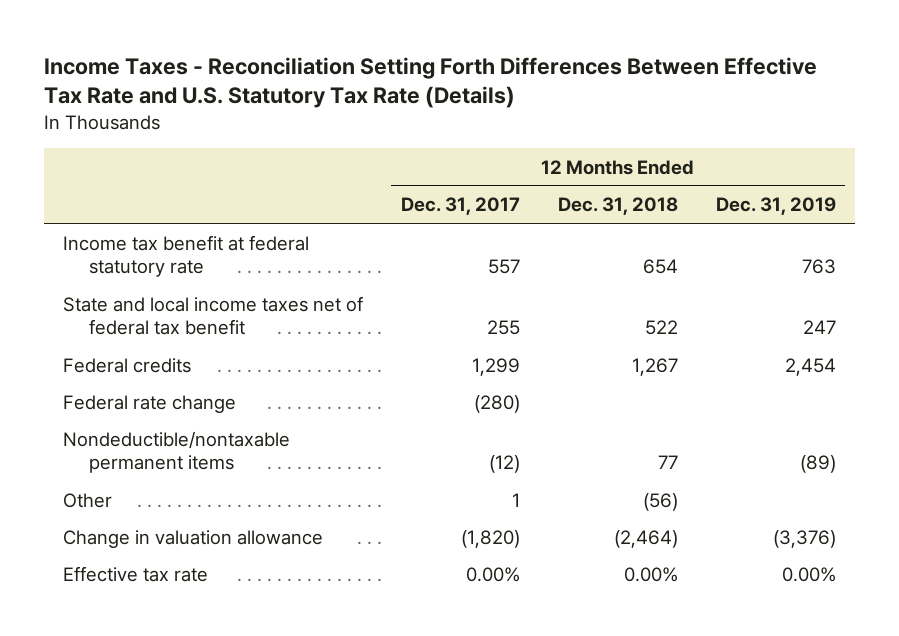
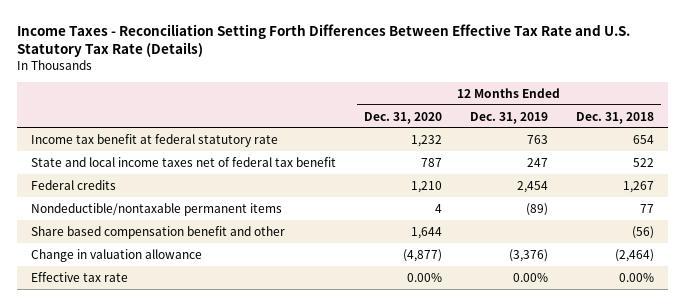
[400,197,520,216] Dec. 31, 2017 -> none
none -> [364,111,443,124] Dec. 31, 2020
[62,394,236,413] Federal rate change -> none
[62,492,112,508] Other -> none
none -> [31,225,286,239] Share based compensation benefit and other

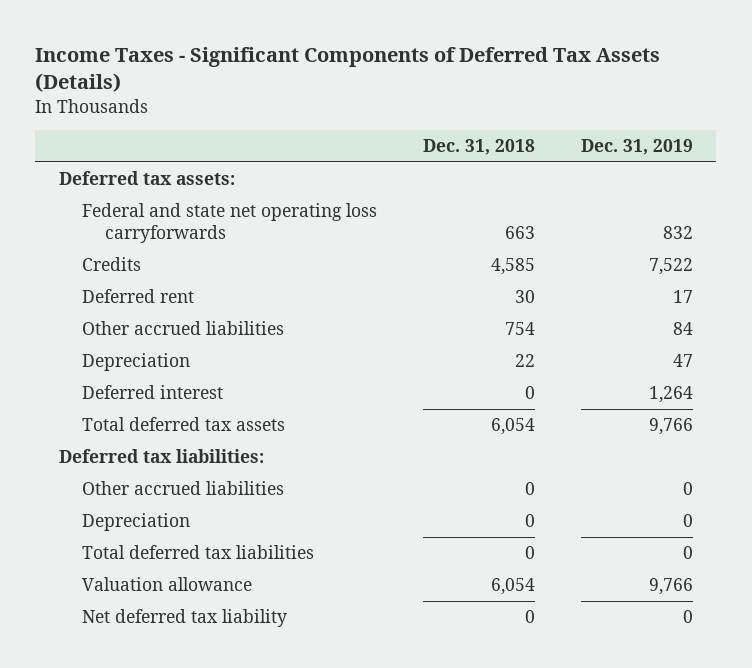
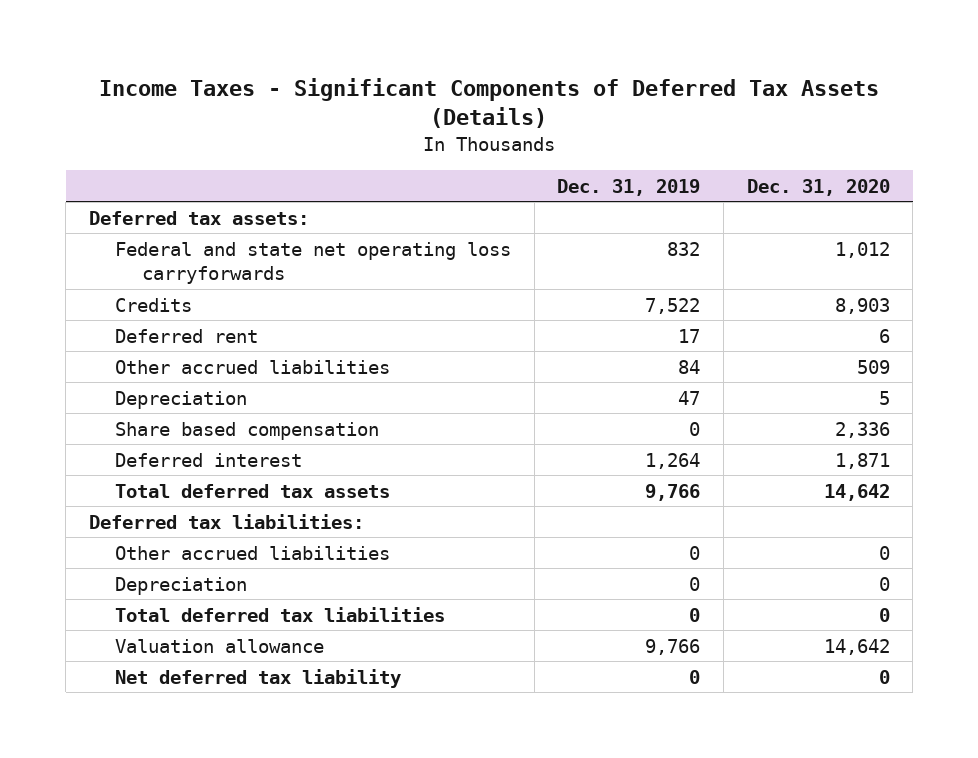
[422,138,535,155] Dec. 31, 2018 -> none
none -> [746,178,890,196] Dec. 31, 2020
none -> [115,421,380,440] Share based compensation

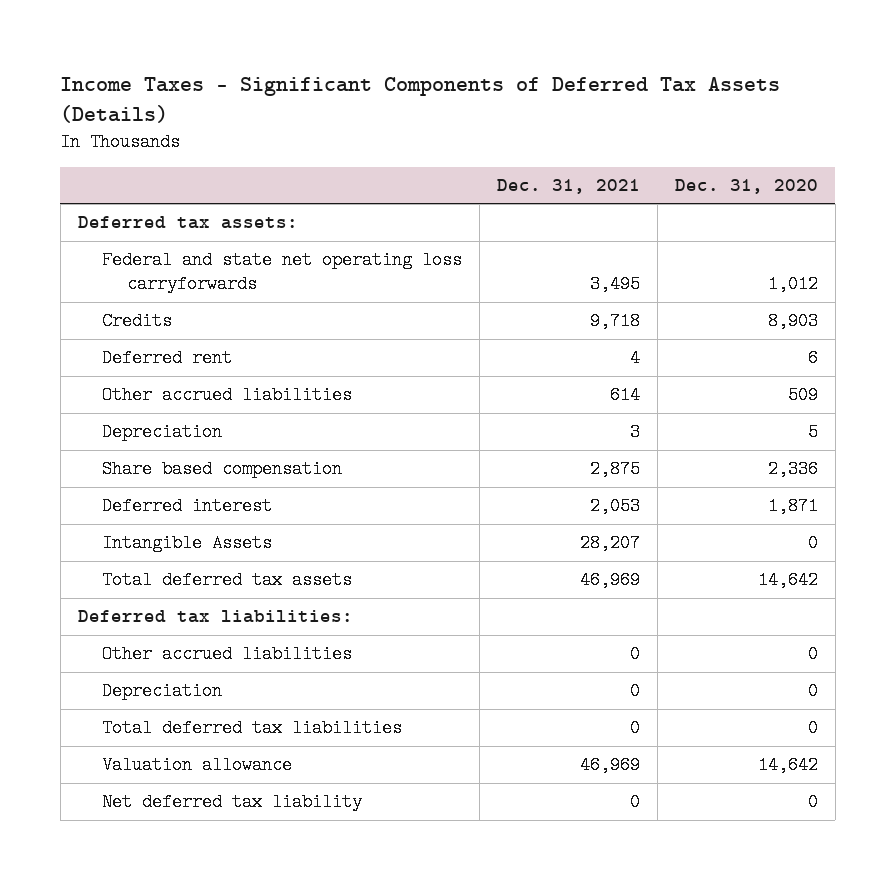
[557,178,701,196] Dec. 31, 2019 -> none
none -> [497,178,641,194] Dec. 31, 2021
none -> [102,534,273,553] Intangible Assets

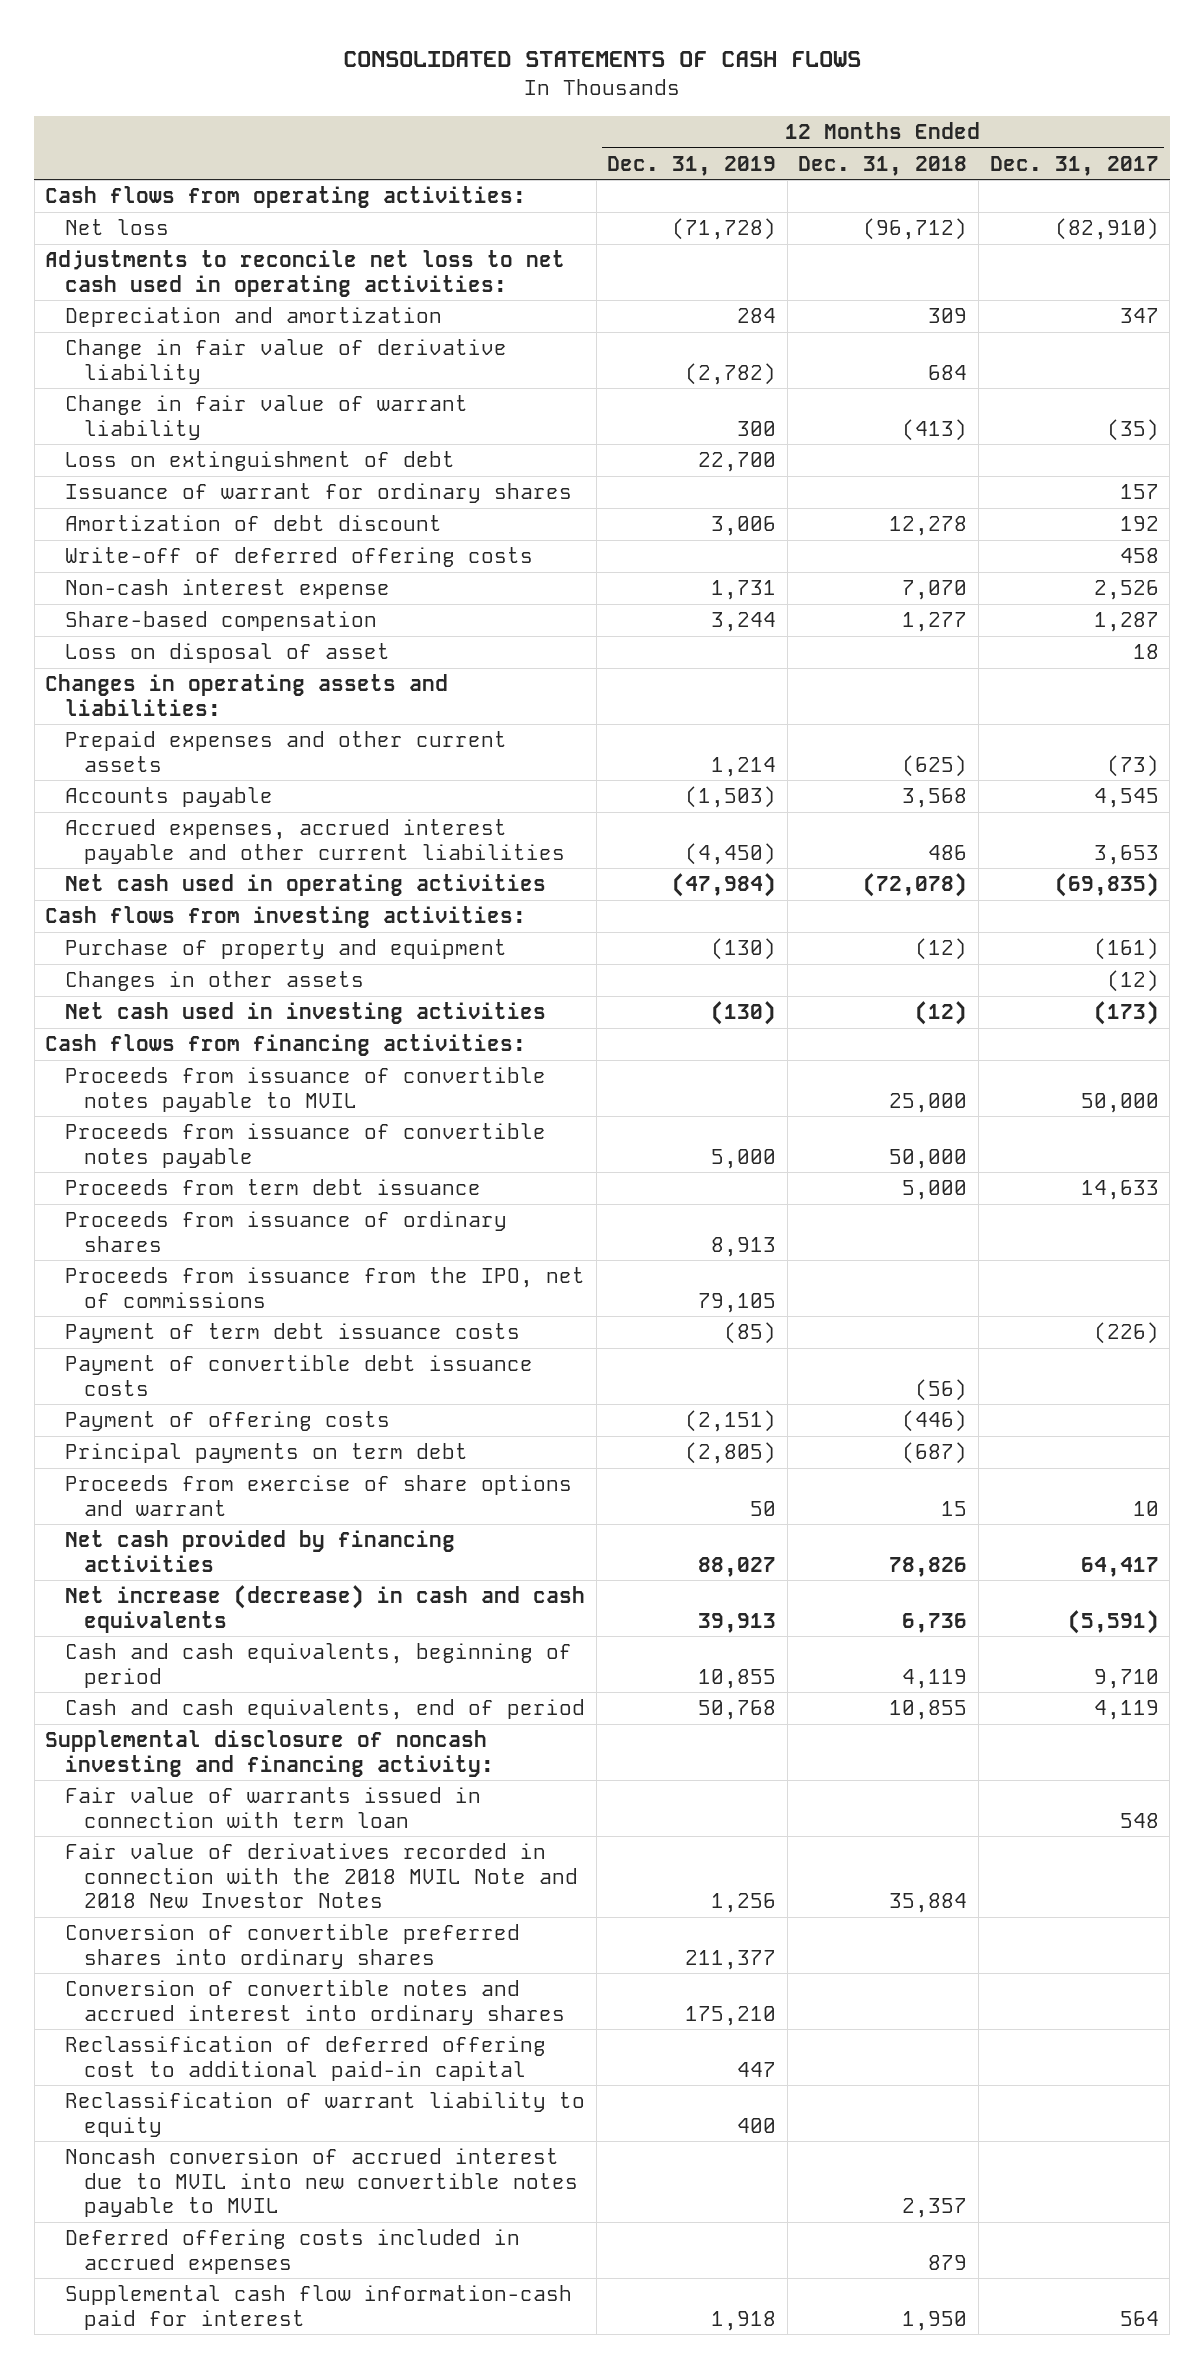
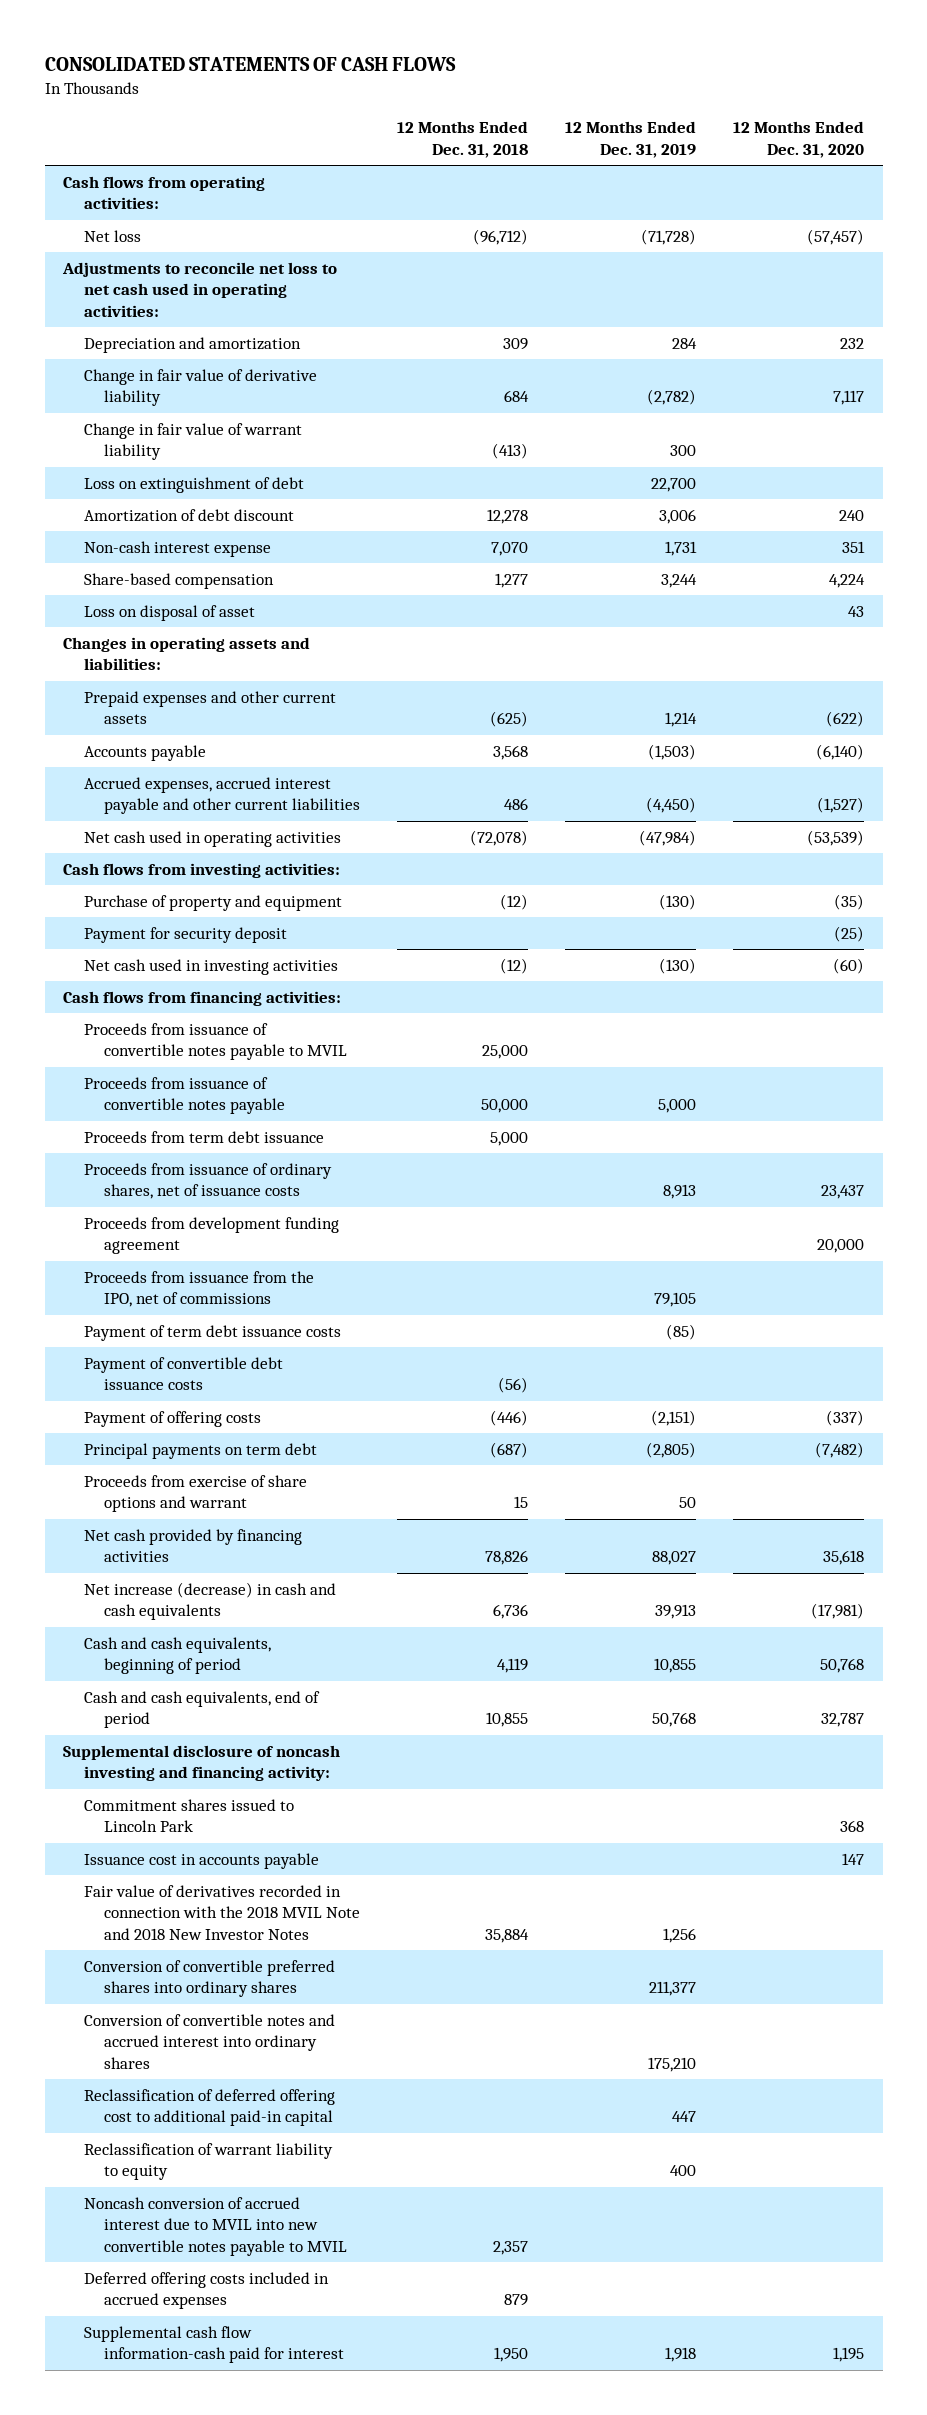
[989,155,1159,176] Dec. 31, 2017 -> none
none -> [733,121,865,158] 12 Months Ended Dec. 31, 2020
[64,483,572,504] Issuance of warrant for ordinary shares -> none
[64,547,533,568] Write-off of deferred offering costs -> none
[64,971,364,992] Changes in other assets -> none
none -> [83,926,287,943] Payment for security deposit
[64,1211,507,1252] Proceeds from issuance of ordinary shares -> [83,1162,332,1200] Proceeds from issuance of ordinary shares, net of issuance costs
none -> [83,1216,339,1255] Proceeds from development funding agreement
[64,1787,481,1828] Fair value of warrants issued in connection with term loan -> none
none -> [83,1798,294,1833] Commitment shares issued to Lincoln Park
none -> [83,1852,319,1869] Issuance cost in accounts payable

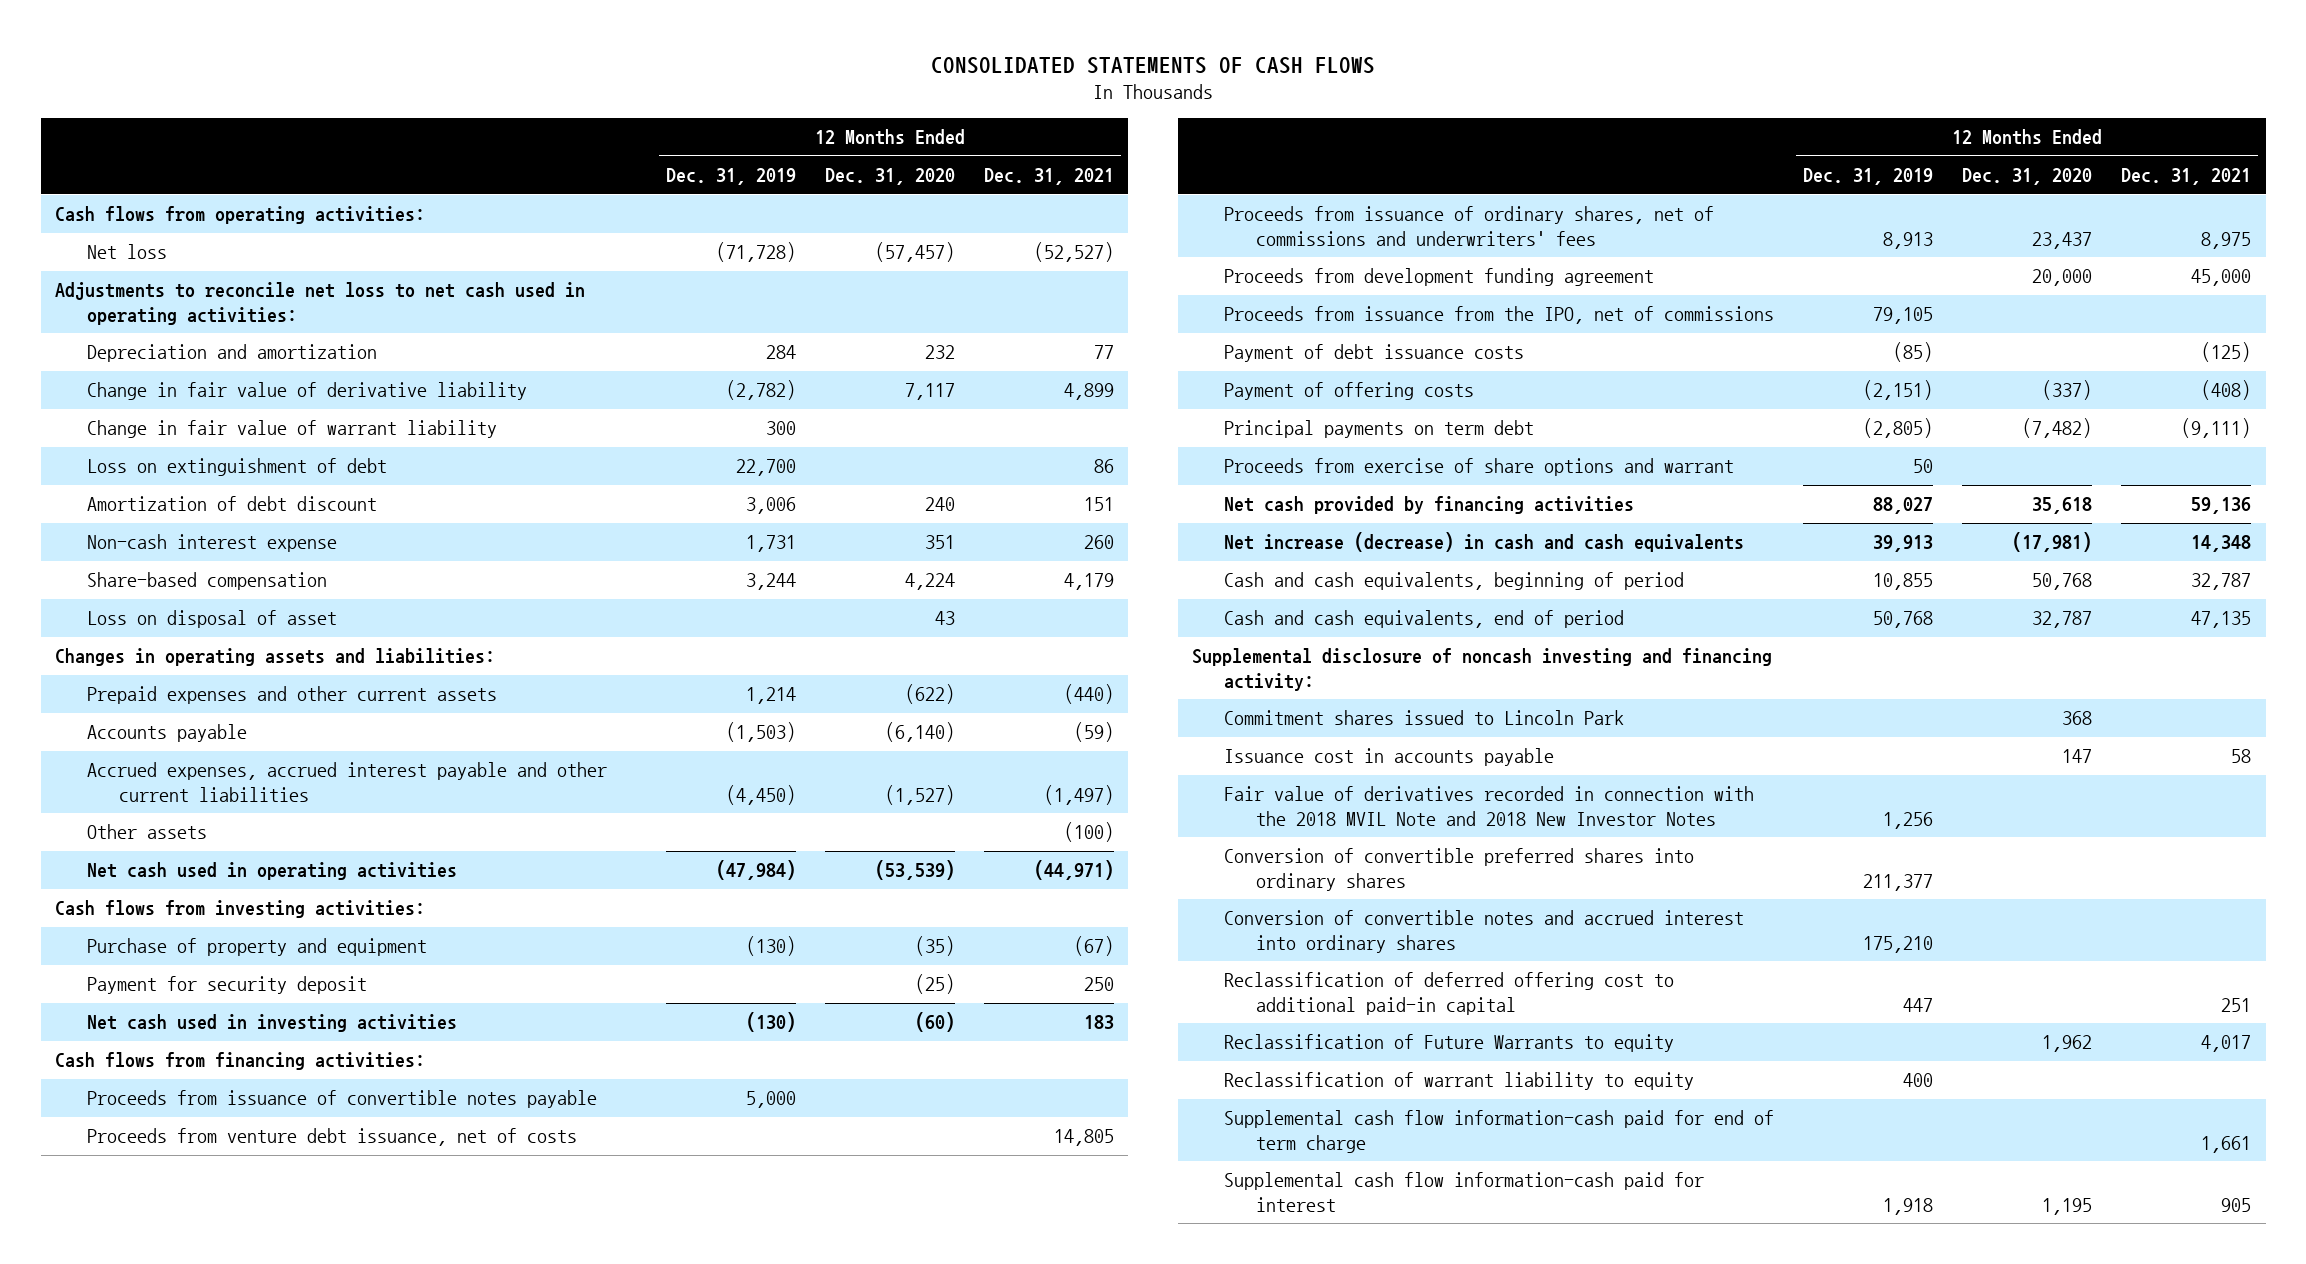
[397,121,529,158] 12 Months Ended Dec. 31, 2018 -> none
none -> [983,168,1114,186] Dec. 31, 2021
none -> [86,824,207,840] Other assets
[83,1022,348,1061] Proceeds from issuance of convertible notes payable to MVIL -> none
[83,1130,324,1143] Proceeds from term debt issuance -> [86,1128,577,1147] Proceeds from venture debt issuance, net of costs
[83,1162,332,1200] Proceeds from issuance of ordinary shares, net of issuance costs -> [1224,206,1715,246] Proceeds from issuance of ordinary shares, net of commissions and underwriters' fees
[83,1356,283,1391] Payment of convertible debt issuance costs -> none
[83,1324,341,1341] Payment of term debt issuance costs -> [1224,344,1525,363] Payment of debt issuance costs
none -> [1224,1034,1675,1053] Reclassification of Future Warrants to equity
[83,2196,348,2256] Noncash conversion of accrued interest due to MVIL into new convertible notes payable to MVIL -> none
[83,2271,329,2310] Deferred offering costs included in accrued expenses -> none
none -> [1224,1110,1775,1153] Supplemental cash flow information-cash paid for end of term charge

